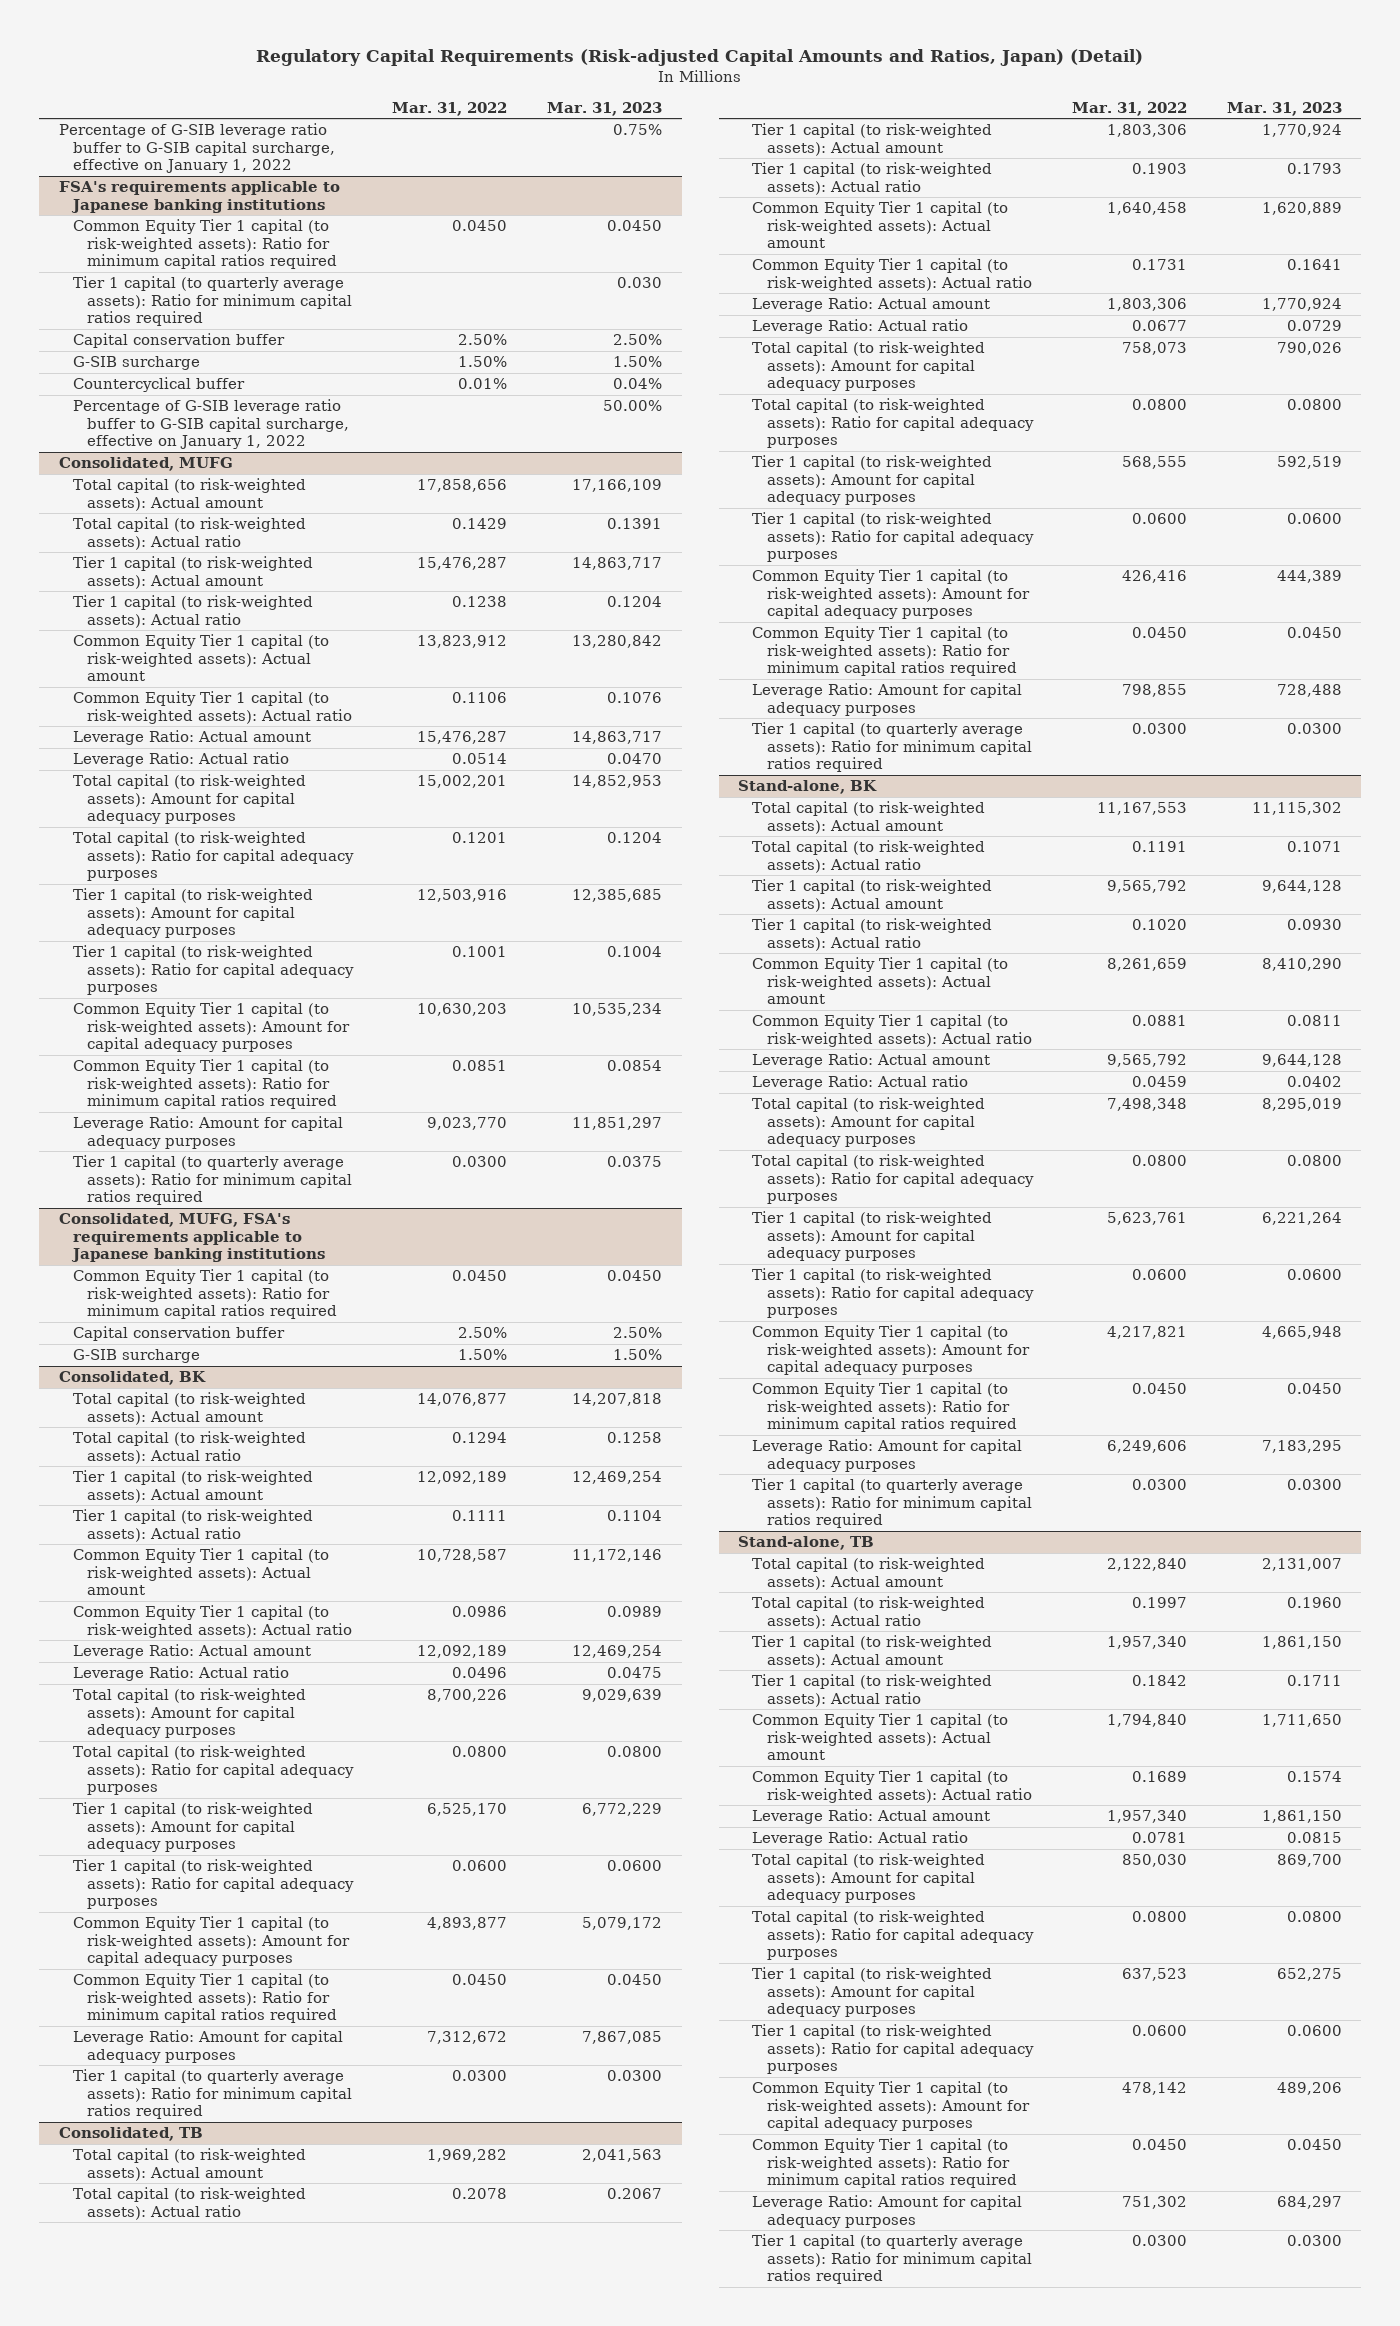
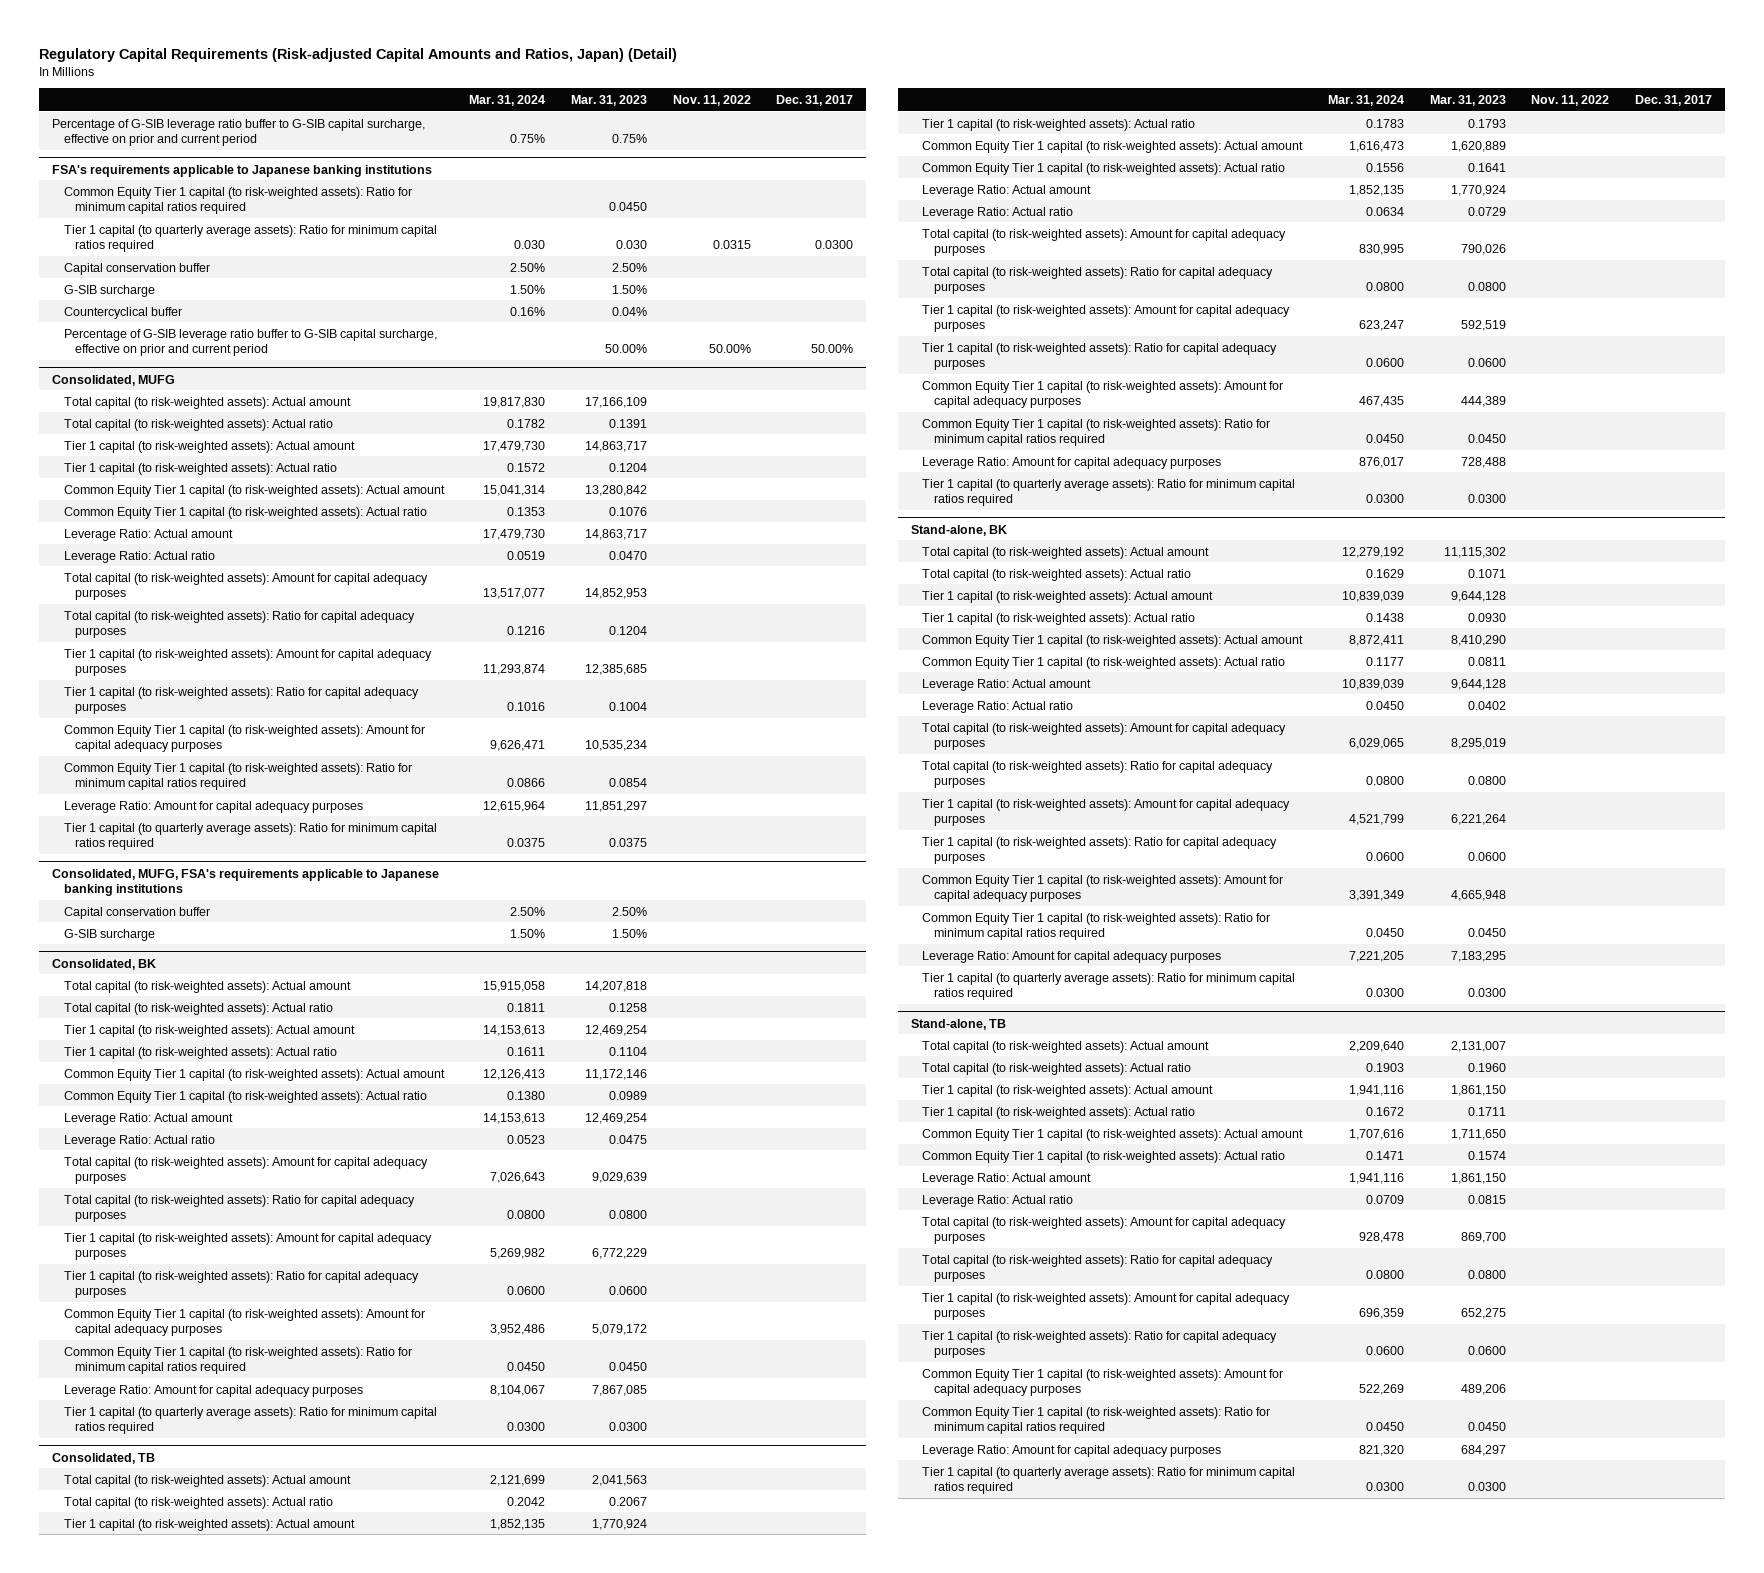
[392,101,508,116] Mar. 31, 2022 -> none
none -> [469,94,546,106] Mar. 31, 2024
none -> [672,94,751,106] Nov. 11, 2022
none -> [776,94,854,106] Dec. 31, 2017
[58,123,335,174] Percentage of G-SIB leverage ratio buffer to G-SIB capital surcharge, effective on January 1, 2022 -> [51,118,425,147] Percentage of G-SIB leverage ratio buffer to G-SIB capital surcharge, effective on prior and current period
[72,399,349,450] Percentage of G-SIB leverage ratio buffer to G-SIB capital surcharge, effective on January 1, 2022 -> [63,328,437,357] Percentage of G-SIB leverage ratio buffer to G-SIB capital surcharge, effective on prior and current period
[72,1269,337,1320] Common Equity Tier 1 capital (to risk-weighted assets): Ratio for minimum capital ratios required -> none

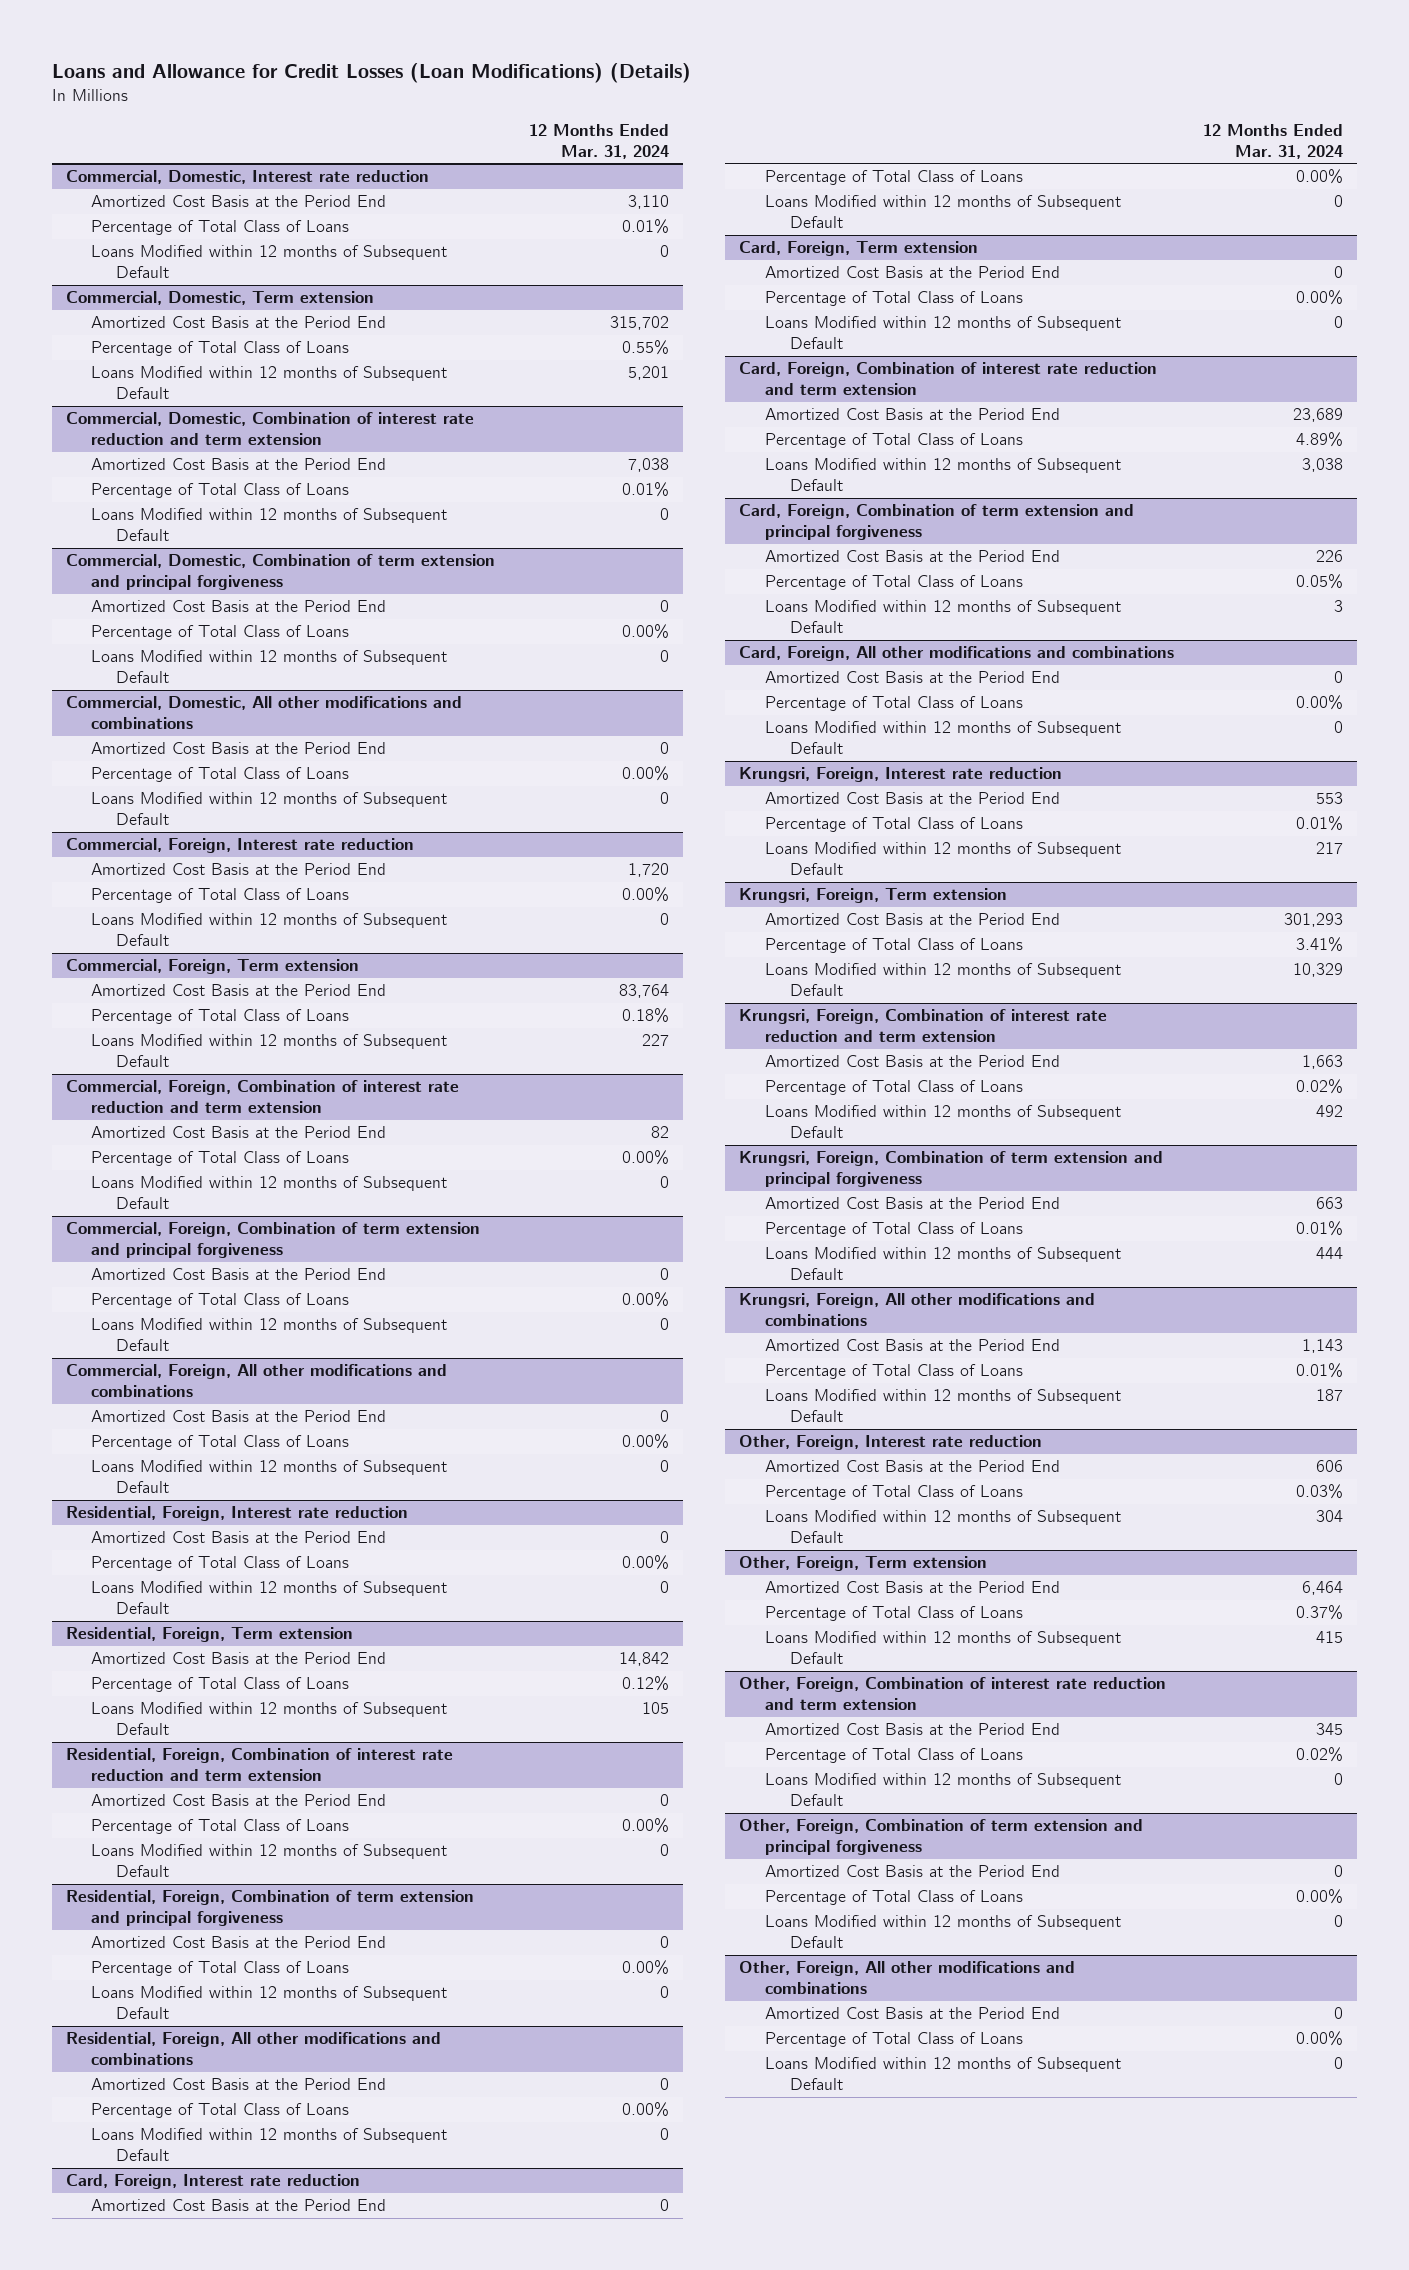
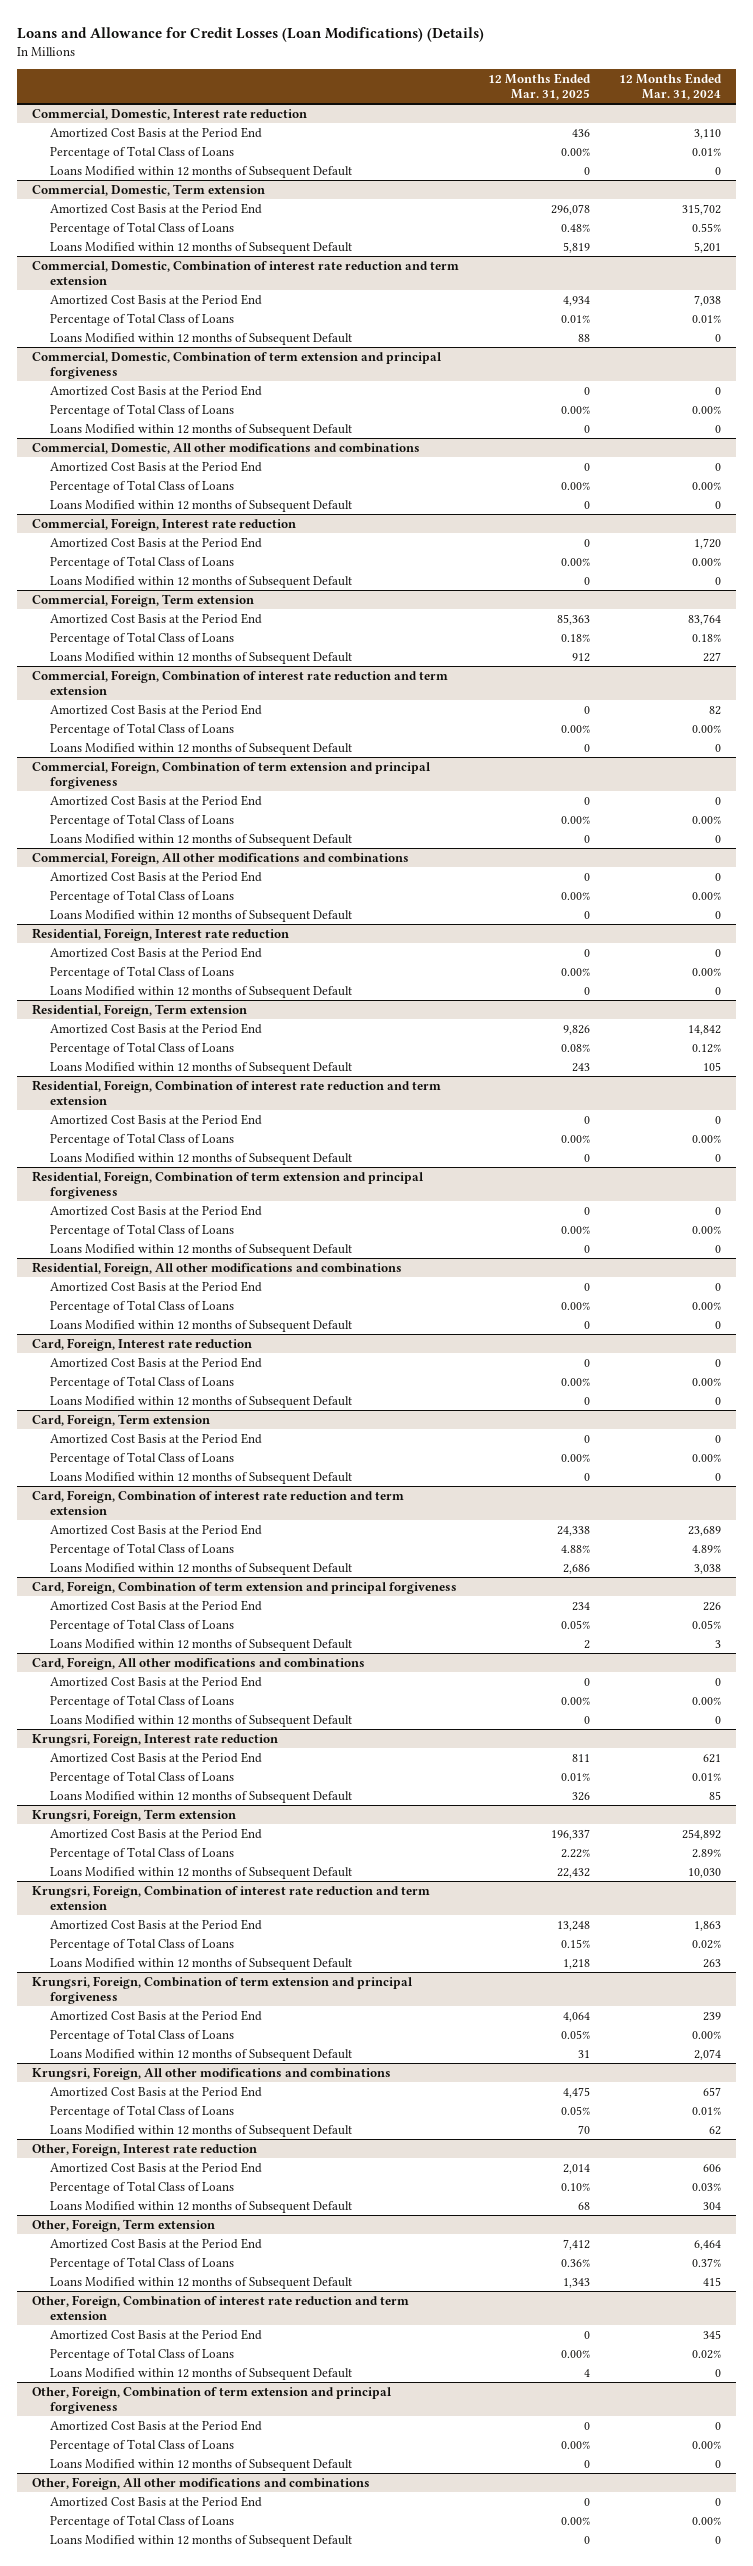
none -> [487,72,591,100] 12 Months Ended Mar. 31, 2025
[1315,792,1343,805] 553 -> [703,1753,722,1763] 621
[1315,842,1343,855] 217 -> [709,1790,722,1800] 85
[1283,913,1343,928] 301,293 -> [682,1828,722,1840] 254,892
[1295,937,1343,953] 3.41% -> [692,1848,722,1858] 2.89%
[1292,963,1343,978] 10,329 -> [688,1867,722,1878] 10,030
[1301,1055,1343,1070] 1,663 -> [694,1920,722,1931] 1,863
[1315,1105,1343,1118] 492 -> [703,1958,722,1968] 263
[1315,1197,1343,1210] 663 -> [703,2011,722,2021] 239
[1295,1221,1343,1237] 0.01% -> [692,2030,722,2039] 0.00%
[1315,1247,1343,1260] 444 -> [694,2048,722,2060] 2,074
[1301,1339,1343,1354] 1,143 -> [703,2086,722,2096] 657
[1315,1389,1343,1402] 187 -> [709,2125,722,2135] 62

